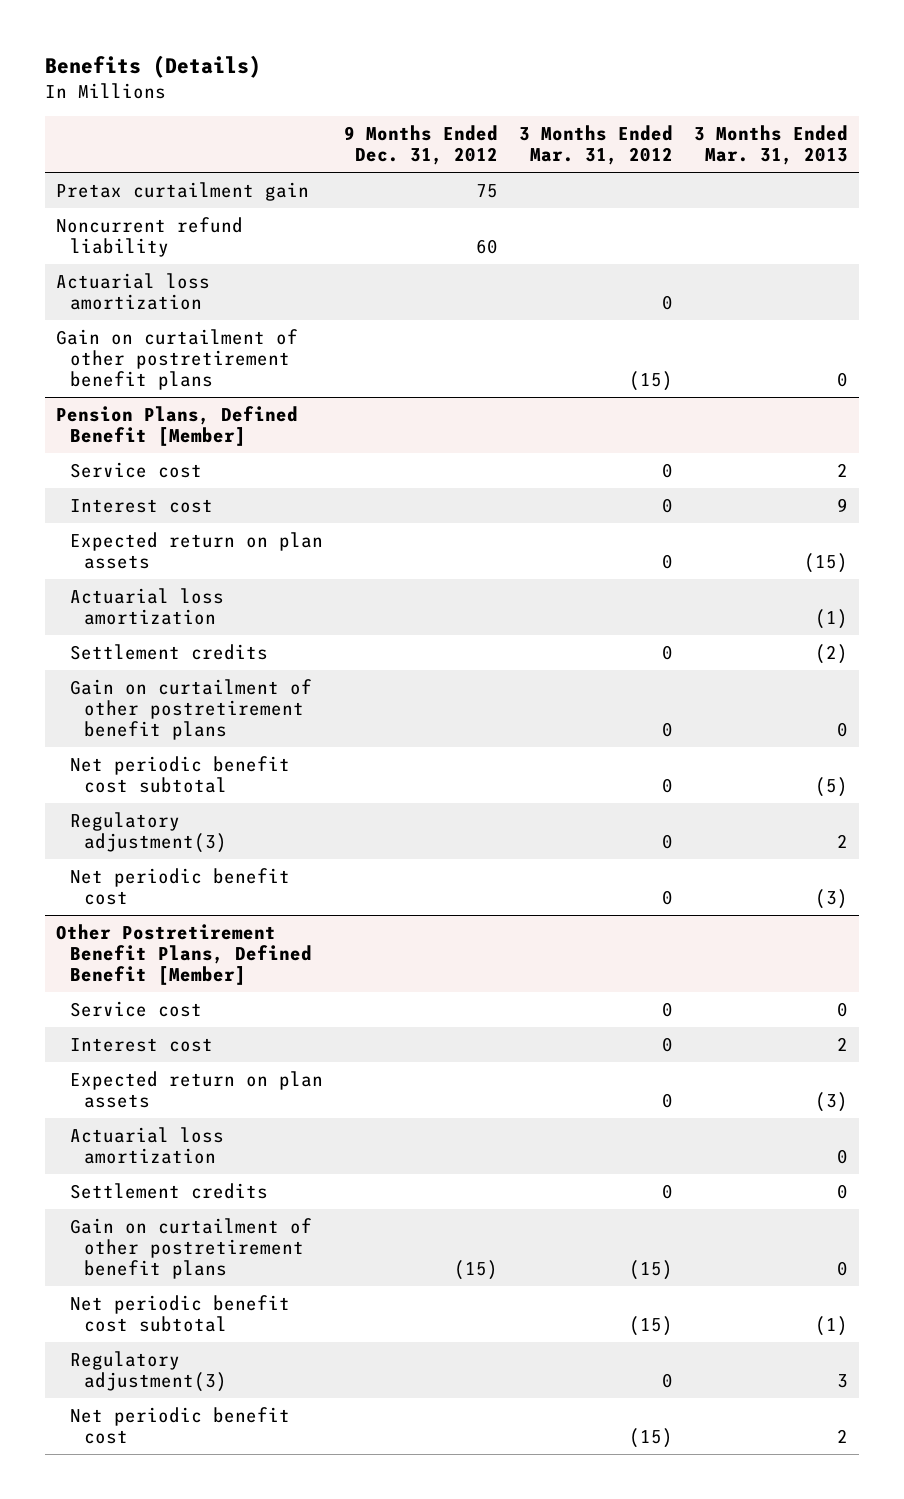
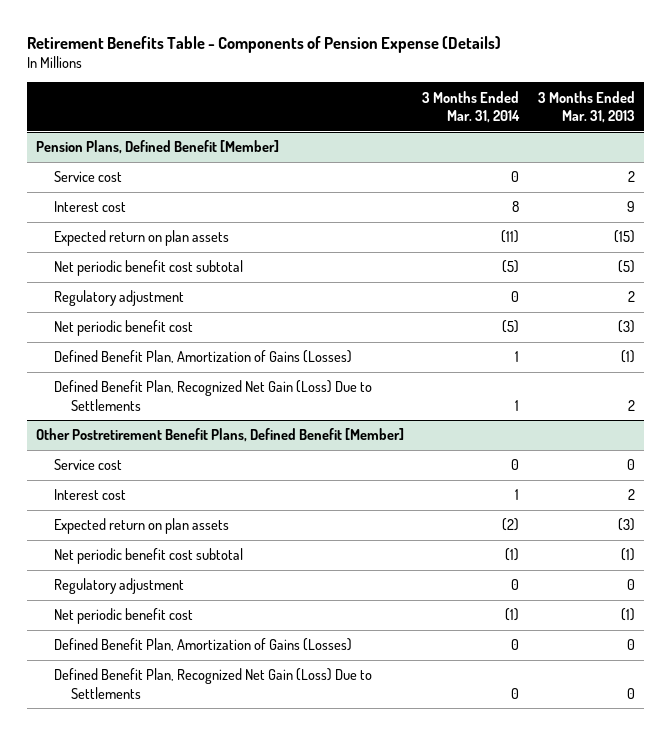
[45,55,262,79] Benefits (Details) -> [26,35,501,53] Retirement Benefits Table - Components of Pension Expense (Details)
[343,125,498,166] 9 Months Ended Dec. 31, 2012 -> none
[519,125,674,166] 3 Months Ended Mar. 31, 2012 -> none
none -> [422,90,521,124] 3 Months Ended Mar. 31, 2014
[55,181,309,201] Pretax curtailment gain -> none
[55,216,243,257] Noncurrent refund liability -> none
[55,272,210,310] Actuarial loss amortization -> none
[55,328,298,391] Gain on curtailment of other postretirement benefit plans -> none
[69,587,224,625] Actuarial loss amortization -> none
[69,643,268,660] Settlement credits -> none
[69,678,312,741] Gain on curtailment of other postretirement benefit plans -> none
[69,811,228,853] Regulatory adjustment(3) -> [53,290,184,307] Regulatory adjustment
none -> [53,350,352,364] Defined Benefit Plan, Amortization of Gains (Losses)
none -> [53,380,372,411] Defined Benefit Plan, Recognized Net Gain (Loss) Due to Settlements
[69,1126,224,1164] Actuarial loss amortization -> none
[69,1182,268,1199] Settlement credits -> none
[69,1217,312,1280] Gain on curtailment of other postretirement benefit plans -> none
[69,1350,228,1392] Regulatory adjustment(3) -> [53,578,184,595] Regulatory adjustment
[837,1373,849,1388] 3 -> [626,579,635,591] 0
[837,1428,849,1443] 2 -> [620,608,635,622] (1)
none -> [53,638,352,652] Defined Benefit Plan, Amortization of Gains (Losses)
none -> [53,668,372,699] Defined Benefit Plan, Recognized Net Gain (Loss) Due to Settlements

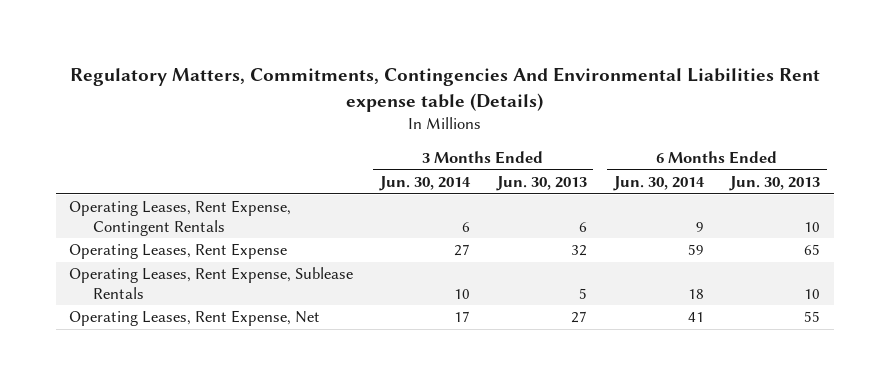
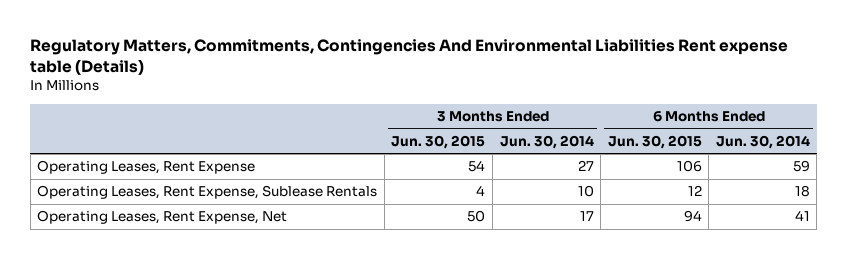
[495,175,587,191] Jun. 30, 2013 -> none
[729,175,821,191] Jun. 30, 2013 -> none
none -> [391,134,486,149] Jun. 30, 2015
none -> [607,134,702,149] Jun. 30, 2015
[69,200,292,236] Operating Leases, Rent Expense, Contingent Rentals -> none

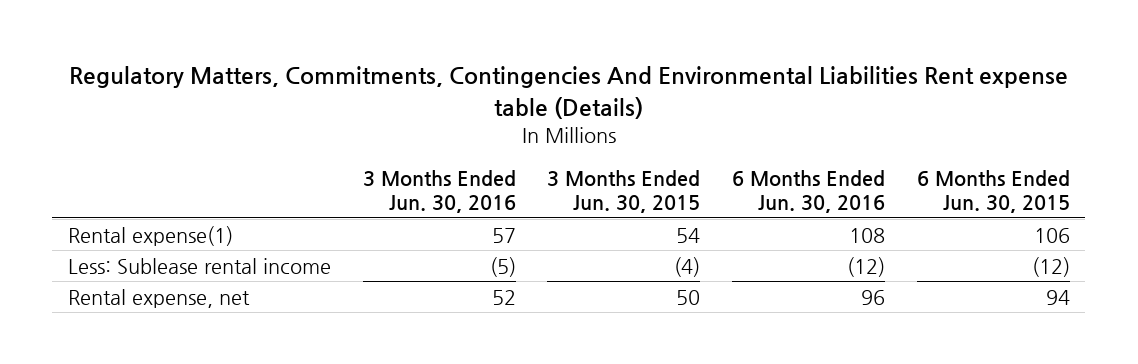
[499,134,594,149] Jun. 30, 2014 -> none
[715,134,810,149] Jun. 30, 2014 -> none
none -> [362,169,516,214] 3 Months Ended Jun. 30, 2016
none -> [731,169,885,214] 6 Months Ended Jun. 30, 2016
[37,160,256,175] Operating Leases, Rent Expense -> [67,225,233,246] Rental expense(1)
[37,185,378,200] Operating Leases, Rent Expense, Sublease Rentals -> [67,257,331,274] Less: Sublease rental income
[476,185,486,197] 4 -> [674,256,701,277] (4)
[687,185,702,197] 12 -> [1031,256,1070,277] (12)
[37,210,288,225] Operating Leases, Rent Expense, Net -> [67,288,250,308] Rental expense, net

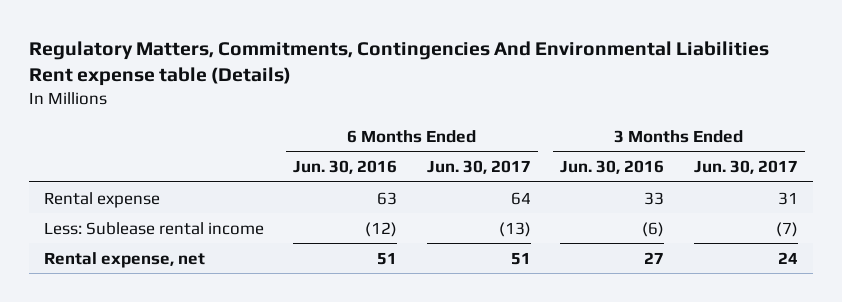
[547,169,701,214] 3 Months Ended Jun. 30, 2015 -> none
[916,169,1070,214] 6 Months Ended Jun. 30, 2015 -> none
none -> [426,159,531,174] Jun. 30, 2017
none -> [693,159,798,174] Jun. 30, 2017
[67,225,233,246] Rental expense(1) -> [43,191,160,208] Rental expense
[491,227,516,243] 57 -> [644,191,665,205] 33
[848,227,885,243] 108 -> [377,191,398,205] 63
[489,256,516,277] (5) -> [642,221,665,237] (6)
[491,289,516,305] 52 -> [644,251,665,264] 27
[860,289,885,305] 96 -> [377,251,398,265] 51

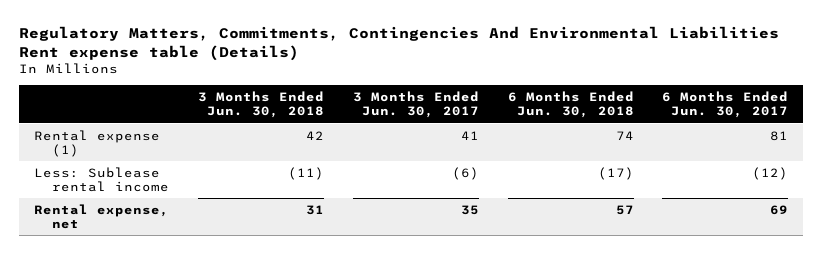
[293,159,398,174] Jun. 30, 2016 -> none
[560,159,665,174] Jun. 30, 2016 -> none
none -> [198,91,325,119] 3 Months Ended Jun. 30, 2018
none -> [507,91,634,119] 6 Months Ended Jun. 30, 2018
[43,191,160,208] Rental expense -> [33,129,160,157] Rental expense (1)
[510,191,531,205] 64 -> [770,130,789,141] 81
[777,191,798,205] 31 -> [460,130,479,140] 41
[498,221,531,237] (13) -> [752,166,789,180] (12)
[775,221,798,237] (7) -> [451,166,479,180] (6)
[510,251,531,265] 51 -> [770,204,789,215] 69
[777,251,798,264] 24 -> [460,204,479,215] 35

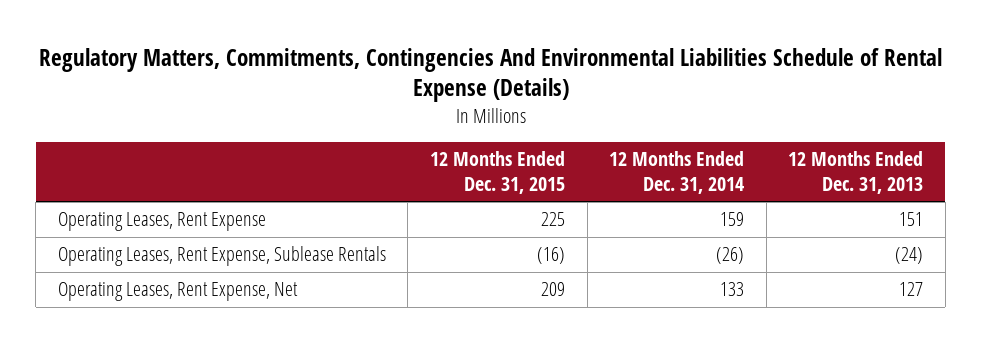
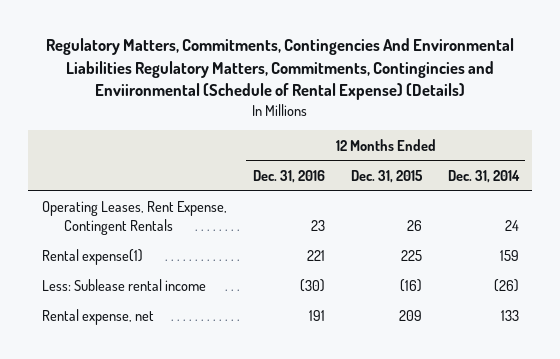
[38,47,942,103] Regulatory Matters, Commitments, Contingencies And Environmental Liabilities Schedule of Rental Expense (Details) -> [46,38,515,101] Regulatory Matters, Commitments, Contingencies And Environmental Liabilities Regulatory Matters, Commitments, Contingincies and Enviironmental (Schedule of Rental Expense) (Details)
[788,151,924,194] 12 Months Ended Dec. 31, 2013 -> none
none -> [252,169,325,183] Dec. 31, 2016
none -> [41,201,227,236] Operating Leases, Rent Expense, Contingent Rentals
[57,212,266,232] Operating Leases, Rent Expense -> [41,249,143,266] Rental expense(1)
[57,246,386,267] Operating Leases, Rent Expense, Sublease Rentals -> [41,279,206,292] Less: Sublease rental income
[57,282,298,302] Operating Leases, Rent Expense, Net -> [41,309,154,326] Rental expense, net

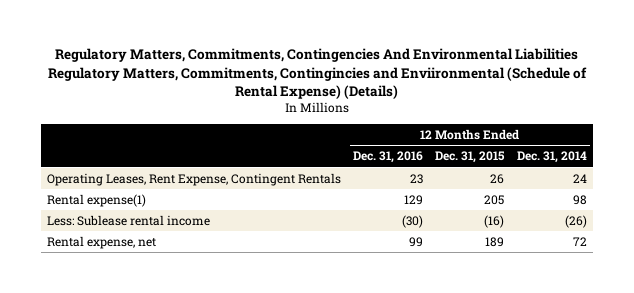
[306,250,325,262] 221 -> [404,194,424,205] 129
[400,250,422,262] 225 -> [484,194,505,205] 205
[499,250,519,262] 159 -> [572,194,587,205] 98
[308,310,325,322] 191 -> [409,236,424,247] 99
[398,310,422,322] 209 -> [485,236,505,247] 189
[500,310,519,322] 133 -> [572,236,587,246] 72

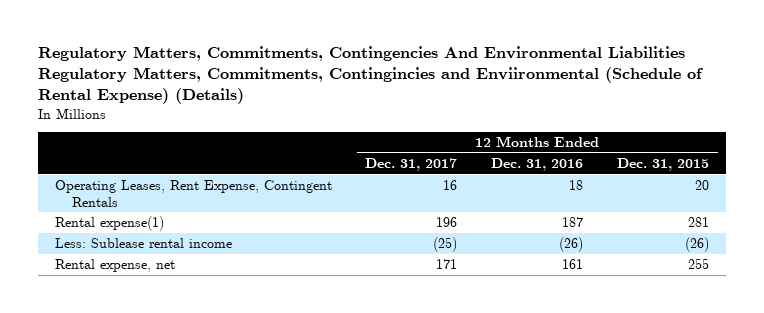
[516,151,587,164] Dec. 31, 2014 -> none
none -> [365,157,458,171] Dec. 31, 2017
[410,173,424,184] 23 -> [569,180,584,191] 18
[490,173,505,184] 26 -> [695,180,710,191] 20
[404,194,424,205] 129 -> [562,217,584,228] 187
[484,194,505,205] 205 -> [688,217,710,228] 281
[402,214,424,228] (30) -> [559,237,584,253] (26)
[484,214,505,228] (16) -> [685,237,710,253] (26)
[409,236,424,247] 99 -> [562,259,584,270] 161
[485,236,505,247] 189 -> [688,258,710,270] 255

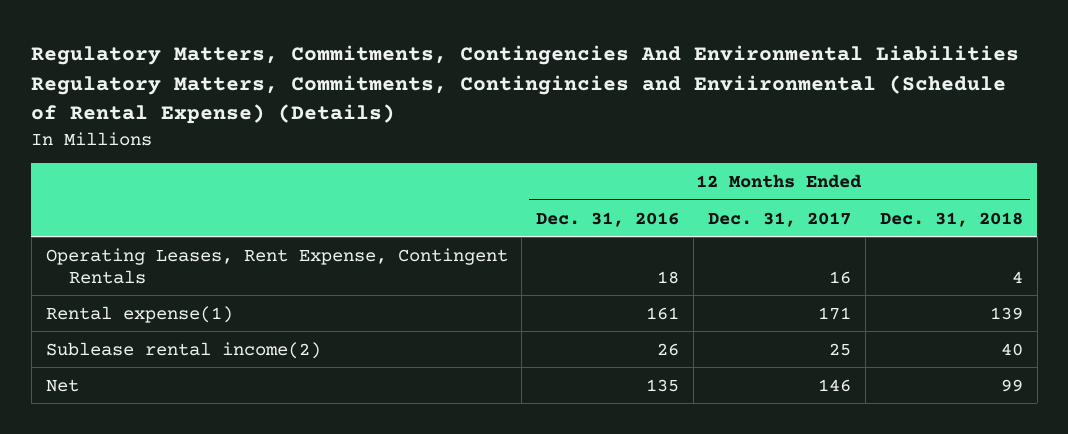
[617,157,710,171] Dec. 31, 2015 -> none
none -> [879,211,1023,227] Dec. 31, 2018
[436,217,458,228] 196 -> [817,306,851,320] 171
[562,217,584,228] 187 -> [646,306,680,320] 161
[54,238,232,249] Less: Sublease rental income -> [45,341,321,359] Sublease rental income(2)
[433,237,458,253] (25) -> [828,342,851,356] 25
[559,237,584,253] (26) -> [657,342,680,356] 26
[54,259,175,273] Rental expense, net -> [45,378,79,392] Net
[436,259,458,270] 171 -> [817,378,851,392] 146
[562,259,584,270] 161 -> [646,378,680,392] 135

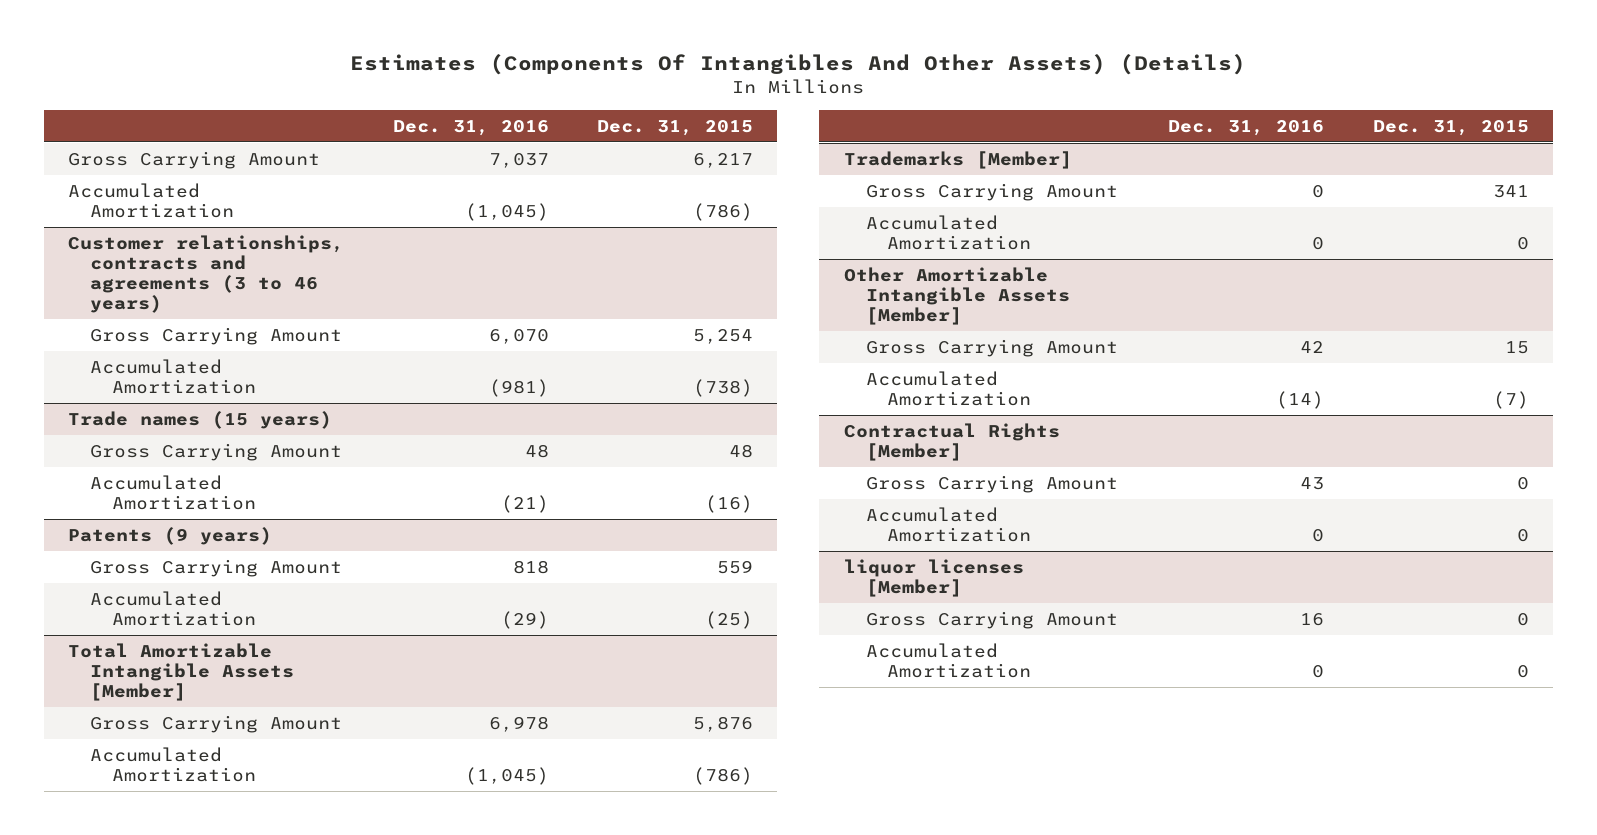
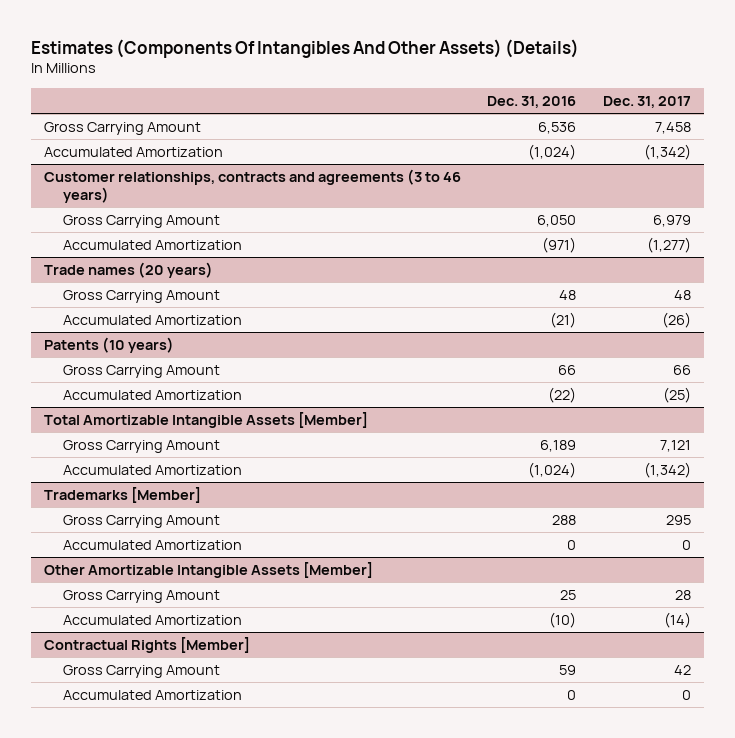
[597,119,754,136] Dec. 31, 2015 -> none
none -> [602,96,691,109] Dec. 31, 2017
[488,152,549,168] 7,037 -> [538,121,577,134] 6,536
[464,202,549,221] (1,045) -> [528,143,577,160] (1,024)
[488,328,549,344] 6,070 -> [537,214,577,227] 6,050
[488,378,549,397] (981) -> [542,236,577,253] (971)
[68,410,333,429] Trade names (15 years) -> [43,261,213,278] Trade names (20 years)
[68,526,273,545] Patents (9 years) -> [43,336,174,353] Patents (10 years)
[512,559,549,574] 818 -> [558,364,577,375] 66
[500,610,549,629] (29) -> [548,386,577,403] (22)
[488,715,549,732] 6,978 -> [540,439,577,452] 6,189
[464,766,549,785] (1,045) -> [528,461,577,478] (1,024)
[1312,184,1325,198] 0 -> [552,514,577,525] 288
[1300,340,1325,353] 42 -> [560,589,577,600] 25
[1276,390,1325,409] (14) -> [549,611,577,628] (10)
[865,506,1032,542] Accumulated Amortization -> none
[843,558,1024,597] liquor licenses [Member] -> none
[865,610,1118,629] Gross Carrying Amount -> none
[1300,476,1325,490] 43 -> [559,664,577,675] 59

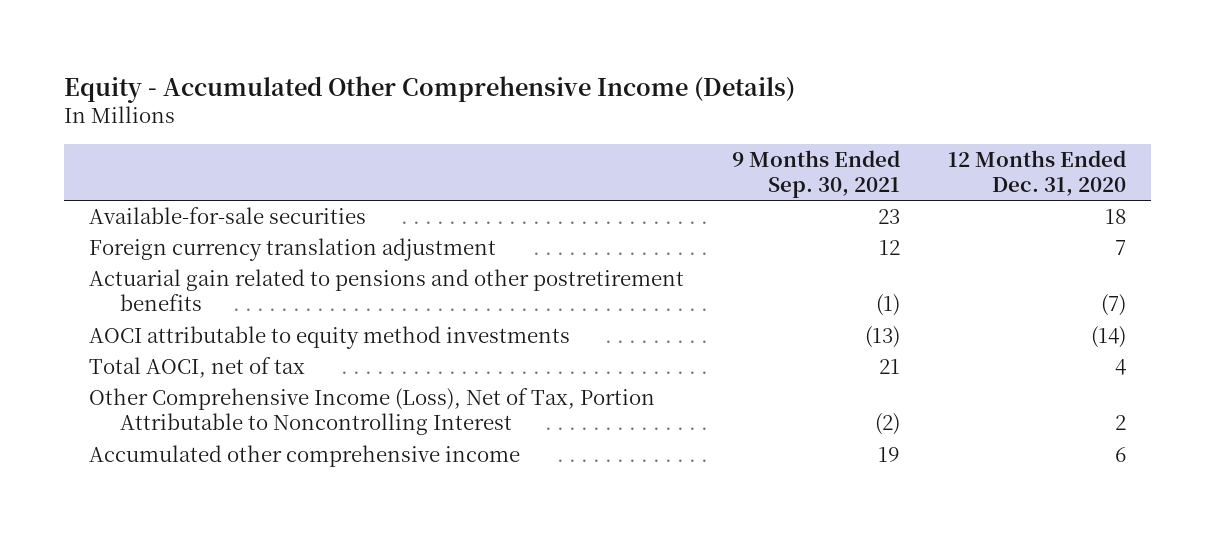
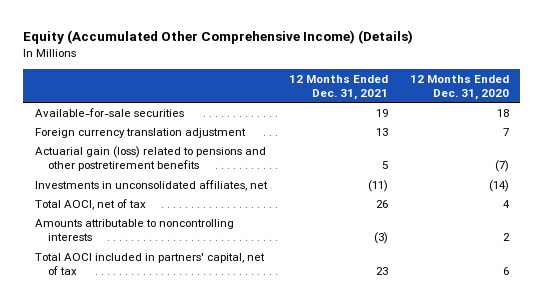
[64,76,796,104] Equity - Accumulated Other Comprehensive Income (Details) -> [23,30,414,45] Equity (Accumulated Other Comprehensive Income) (Details)
[732,149,901,199] 9 Months Ended Sep. 30, 2021 -> none
none -> [288,74,388,100] 12 Months Ended Dec. 31, 2021
[88,269,684,312] Actuarial gain related to pensions and other postretirement benefits -> [34,145,266,171] Actuarial gain (loss) related to pensions and other postretirement benefits
[88,326,570,350] AOCI attributable to equity method investments -> [34,179,268,191] Investments in unconsolidated affiliates, net
[88,388,655,436] Other Comprehensive Income (Loss), Net of Tax, Portion Attributable to Noncontrolling Interest -> [34,218,234,241] Amounts attributable to noncontrolling interests
[88,445,520,468] Accumulated other comprehensive income -> [34,252,265,275] Total AOCI included in partners' capital, net of tax

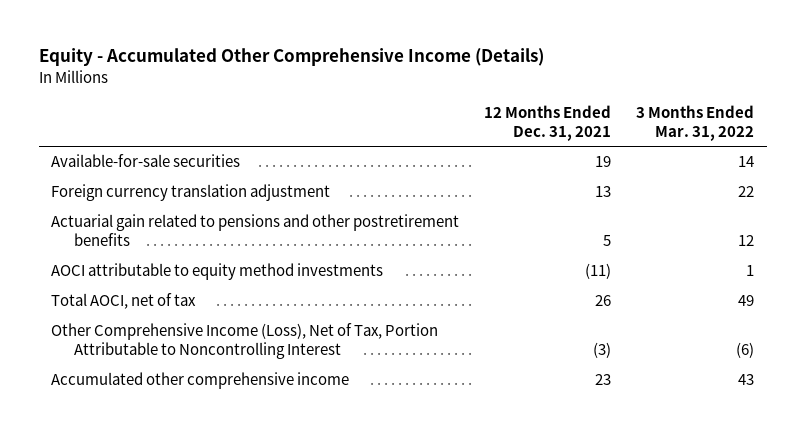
[23,30,414,45] Equity (Accumulated Other Comprehensive Income) (Details) -> [39,48,545,67] Equity - Accumulated Other Comprehensive Income (Details)
[410,74,510,100] 12 Months Ended Dec. 31, 2020 -> none
none -> [636,104,755,141] 3 Months Ended Mar. 31, 2022
[34,145,266,171] Actuarial gain (loss) related to pensions and other postretirement benefits -> [51,214,460,247] Actuarial gain related to pensions and other postretirement benefits
[34,179,268,191] Investments in unconsolidated affiliates, net -> [51,263,384,281] AOCI attributable to equity method investments
[34,218,234,241] Amounts attributable to noncontrolling interests -> [51,323,439,360] Other Comprehensive Income (Loss), Net of Tax, Portion Attributable to Noncontrolling Interest
[34,252,265,275] Total AOCI included in partners' capital, net of tax -> [51,372,350,390] Accumulated other comprehensive income

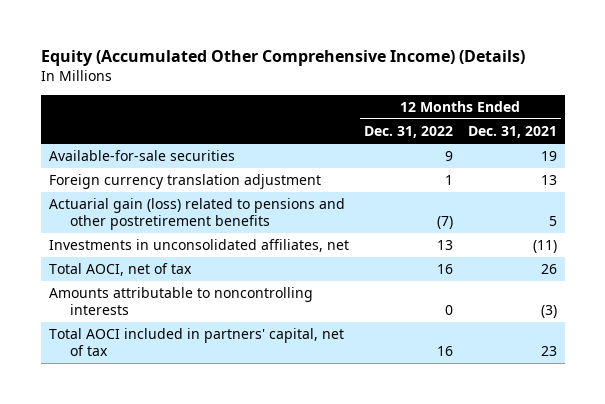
[39,48,545,67] Equity - Accumulated Other Comprehensive Income (Details) -> [40,50,525,67] Equity (Accumulated Other Comprehensive Income) (Details)
[636,104,755,141] 3 Months Ended Mar. 31, 2022 -> none
none -> [363,126,453,139] Dec. 31, 2022
[51,214,460,247] Actuarial gain related to pensions and other postretirement benefits -> [48,198,345,230] Actuarial gain (loss) related to pensions and other postretirement benefits
[51,263,384,281] AOCI attributable to equity method investments -> [48,239,349,253] Investments in unconsolidated affiliates, net
[51,323,439,360] Other Comprehensive Income (Loss), Net of Tax, Portion Attributable to Noncontrolling Interest -> [48,287,313,315] Amounts attributable to noncontrolling interests
[51,372,350,390] Accumulated other comprehensive income -> [48,328,344,356] Total AOCI included in partners' capital, net of tax

